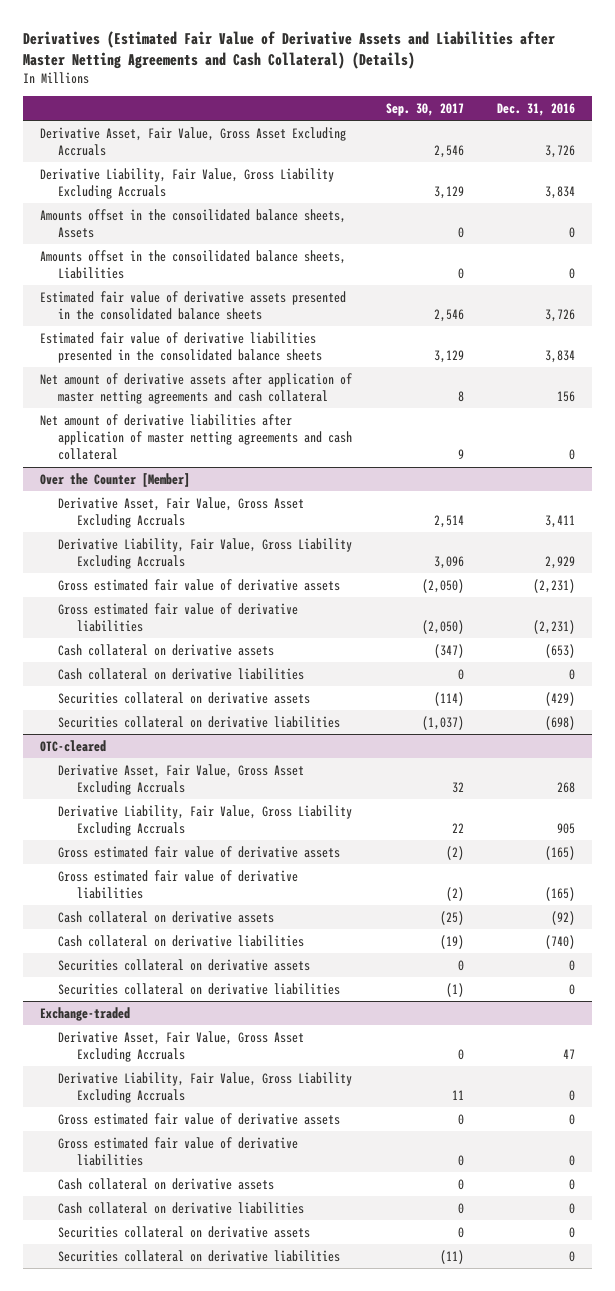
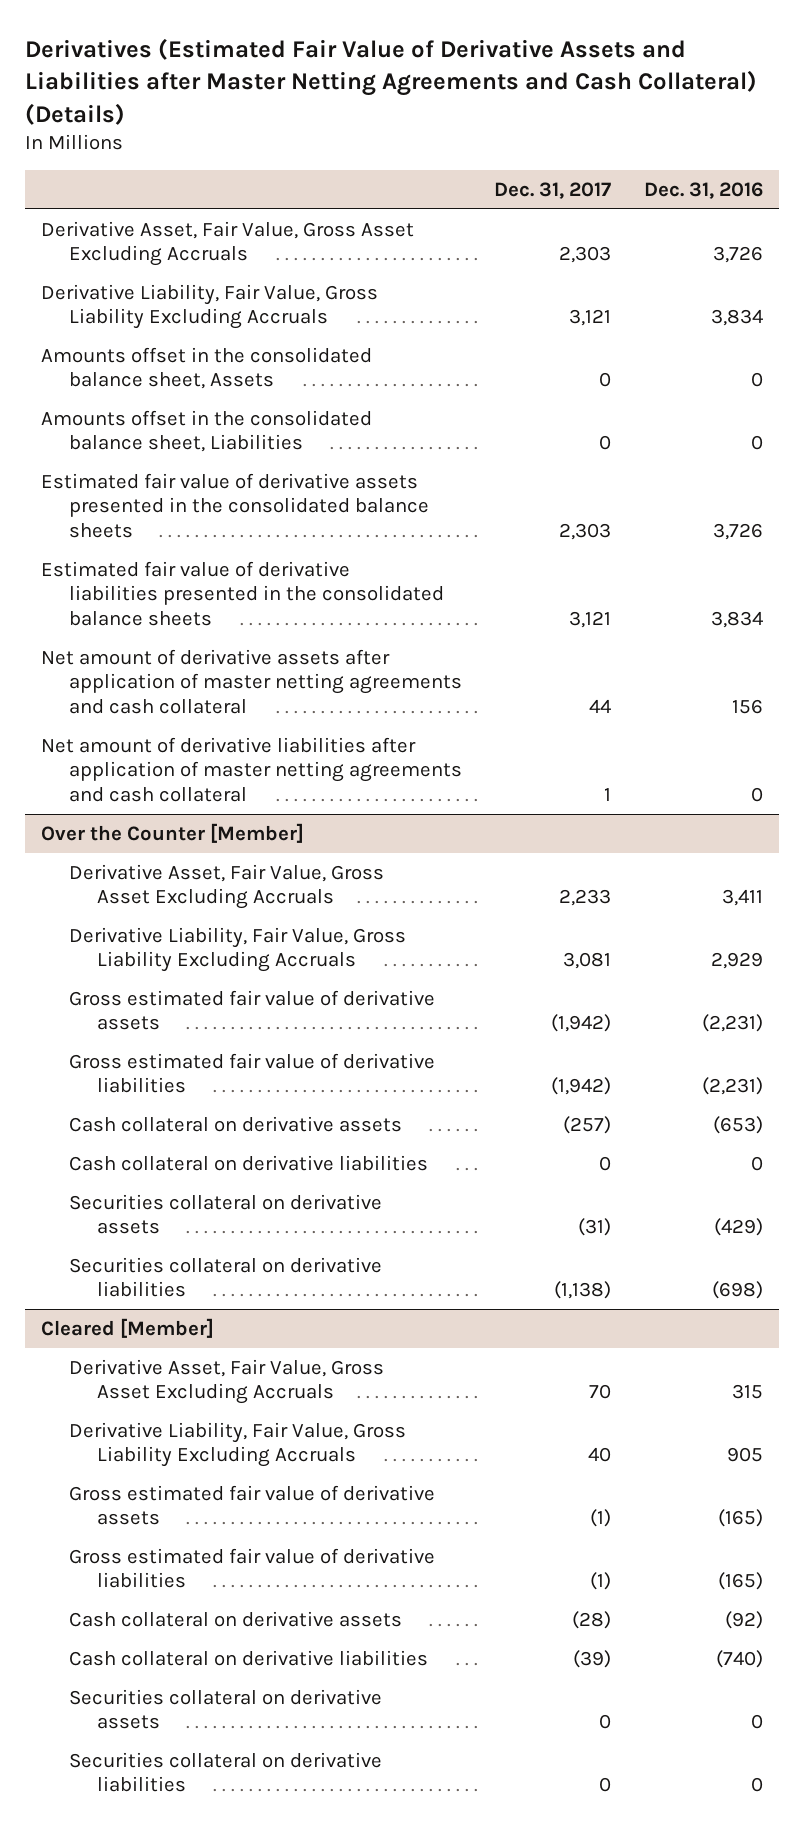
[385,103,464,117] Sep. 30, 2017 -> none
none -> [494,181,612,199] Dec. 31, 2017
[39,208,346,239] Amounts offset in the consoilidated balance sheets, Assets -> [41,346,373,390] Amounts offset in the consolidated balance sheet, Assets
[39,249,346,280] Amounts offset in the consoilidated balance sheets, Liabilities -> [41,409,373,453] Amounts offset in the consolidated balance sheet, Liabilities
[39,739,106,752] OTC-cleared -> [41,1317,215,1338] Cleared [Member]
[557,782,576,794] 268 -> [731,1384,763,1400] 315
[39,1006,130,1021] Exchange-traded -> none
[58,1030,305,1063] Derivative Asset, Fair Value, Gross Asset Excluding Accruals -> none
[58,1071,353,1104] Derivative Liability, Fair Value, Gross Liability Excluding Accruals -> none
[58,1112,341,1125] Gross estimated fair value of derivative assets -> none
[58,1136,299,1167] Gross estimated fair value of derivative liabilities -> none
[58,1177,275,1190] Cash collateral on derivative assets -> none
[58,1201,305,1214] Cash collateral on derivative liabilities -> none
[58,1225,311,1238] Securities collateral on derivative assets -> none
[58,1249,341,1262] Securities collateral on derivative liabilities -> none

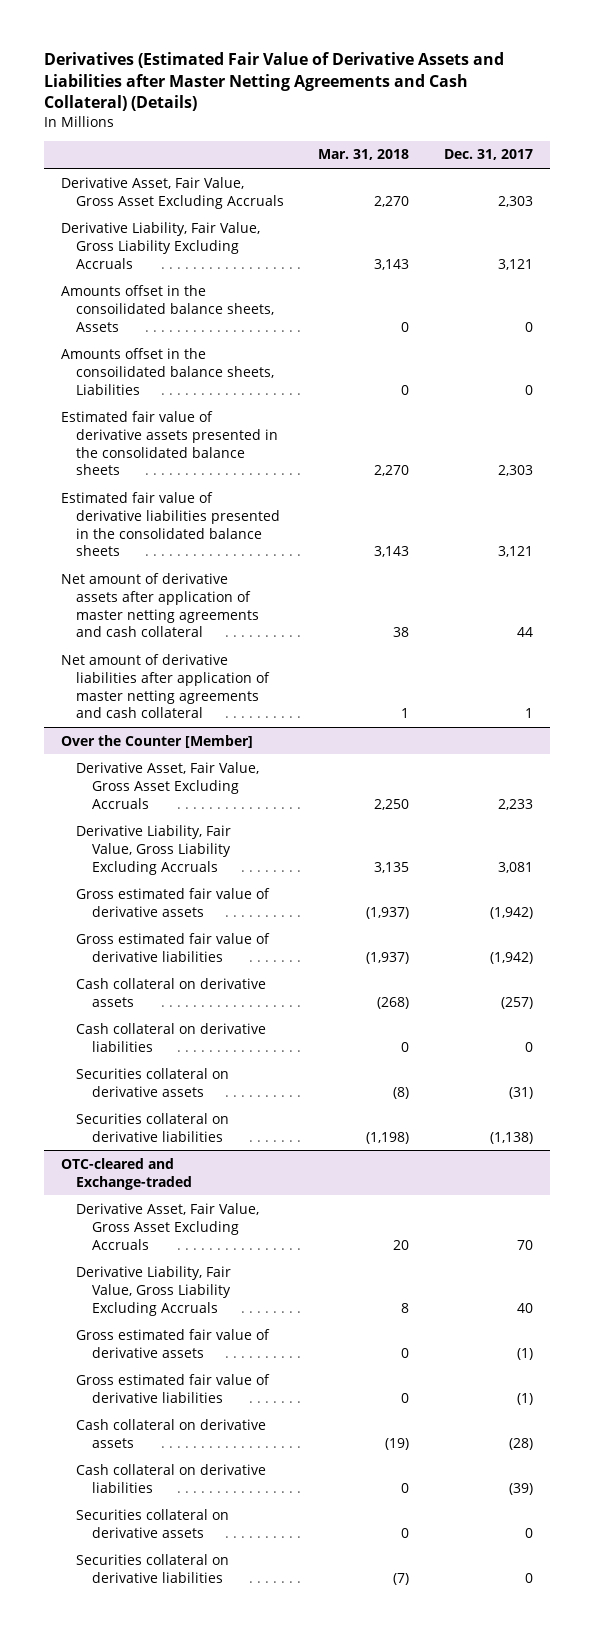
[643,181,763,199] Dec. 31, 2016 -> none
none -> [318,149,410,161] Mar. 31, 2018
[41,346,373,390] Amounts offset in the consolidated balance sheet, Assets -> [60,284,275,332] Amounts offset in the consoilidated balance sheets, Assets
[41,409,373,453] Amounts offset in the consolidated balance sheet, Liabilities -> [60,347,275,395] Amounts offset in the consoilidated balance sheets, Liabilities
[41,1317,215,1338] Cleared [Member] -> [60,1157,193,1190] OTC-cleared and Exchange-traded

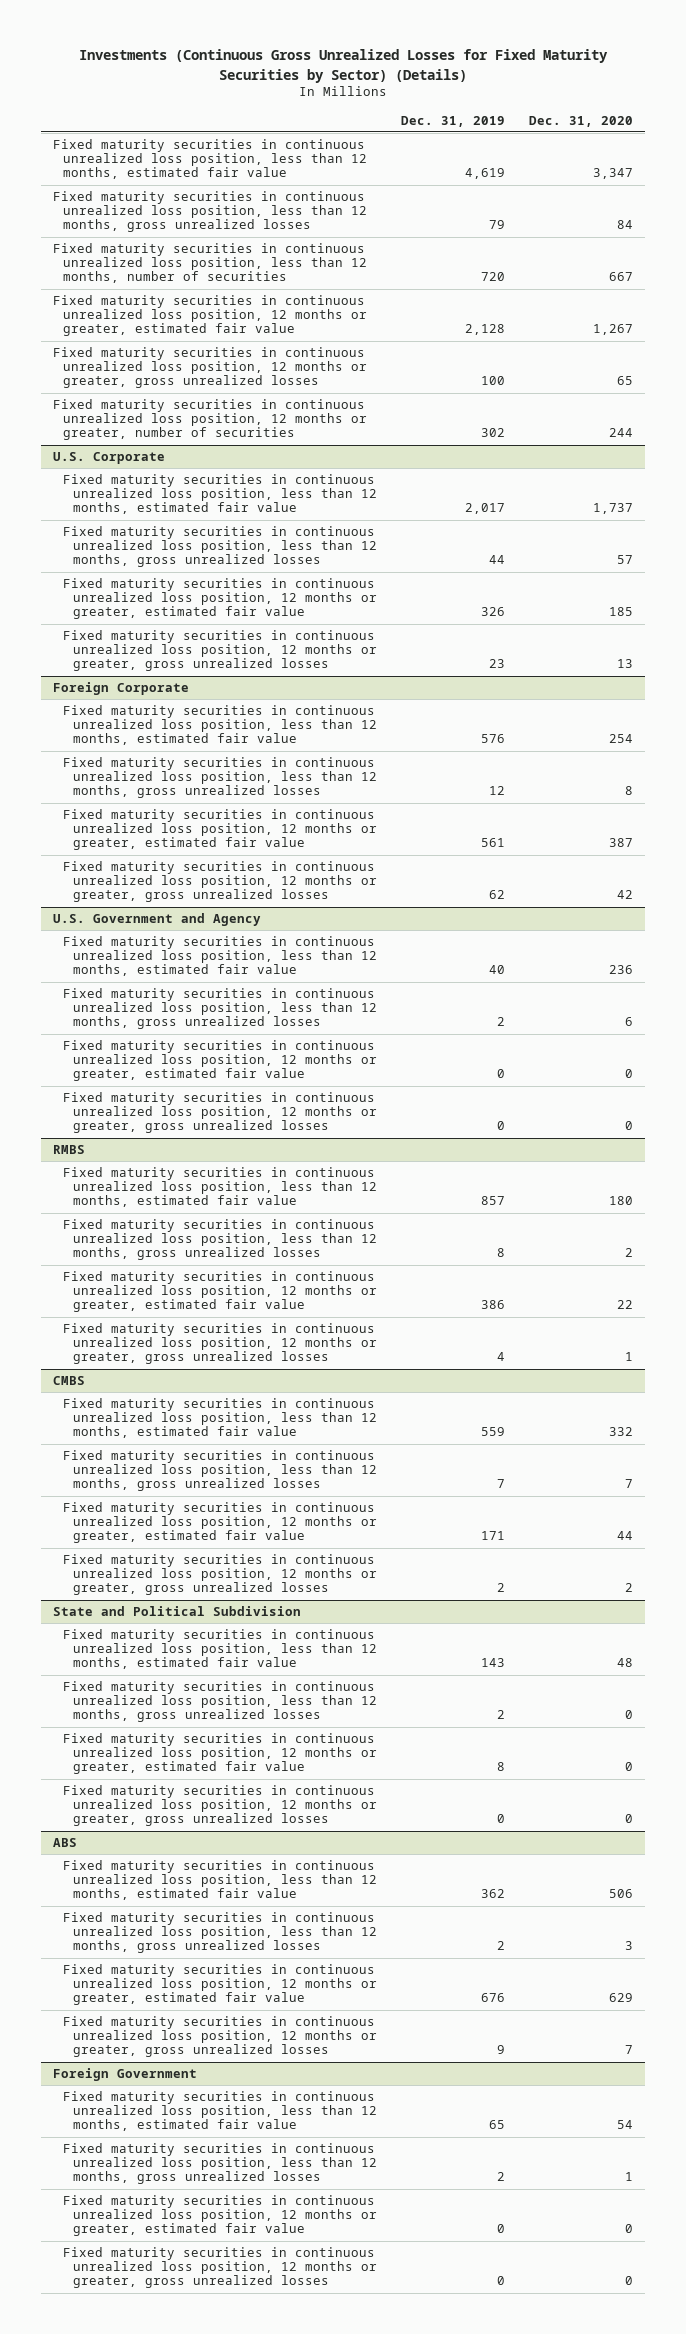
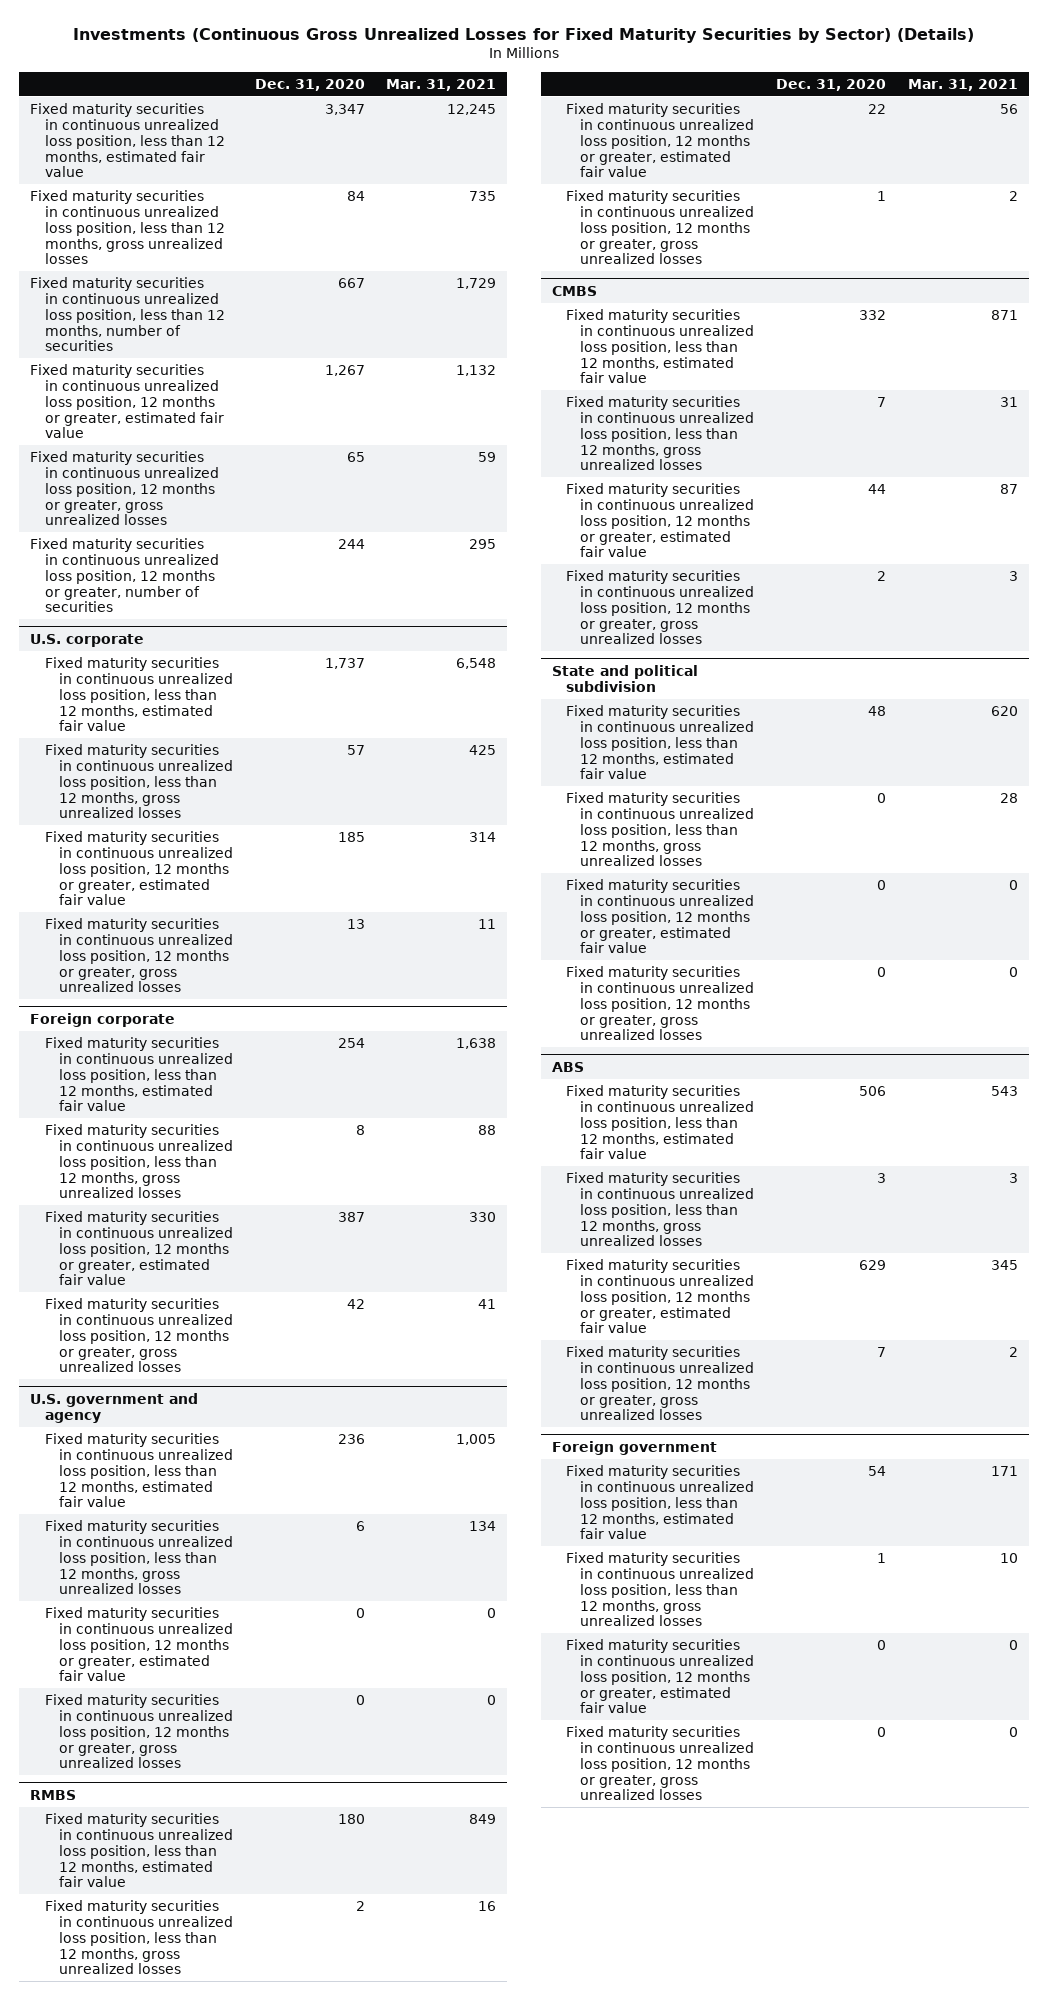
[400,115,505,127] Dec. 31, 2019 -> none
none -> [386,78,497,91] Mar. 31, 2021
[53,451,166,464] U.S. Corporate -> [30,633,145,647] U.S. corporate
[53,681,190,695] Foreign Corporate -> [30,1012,176,1027] Foreign corporate
[53,912,262,926] U.S. Government and Agency -> [30,1392,199,1423] U.S. government and agency
[53,1605,302,1616] State and Political Subdivision -> [551,664,698,692] State and political subdivision
[53,2067,198,2081] Foreign Government -> [551,1440,717,1455] Foreign government

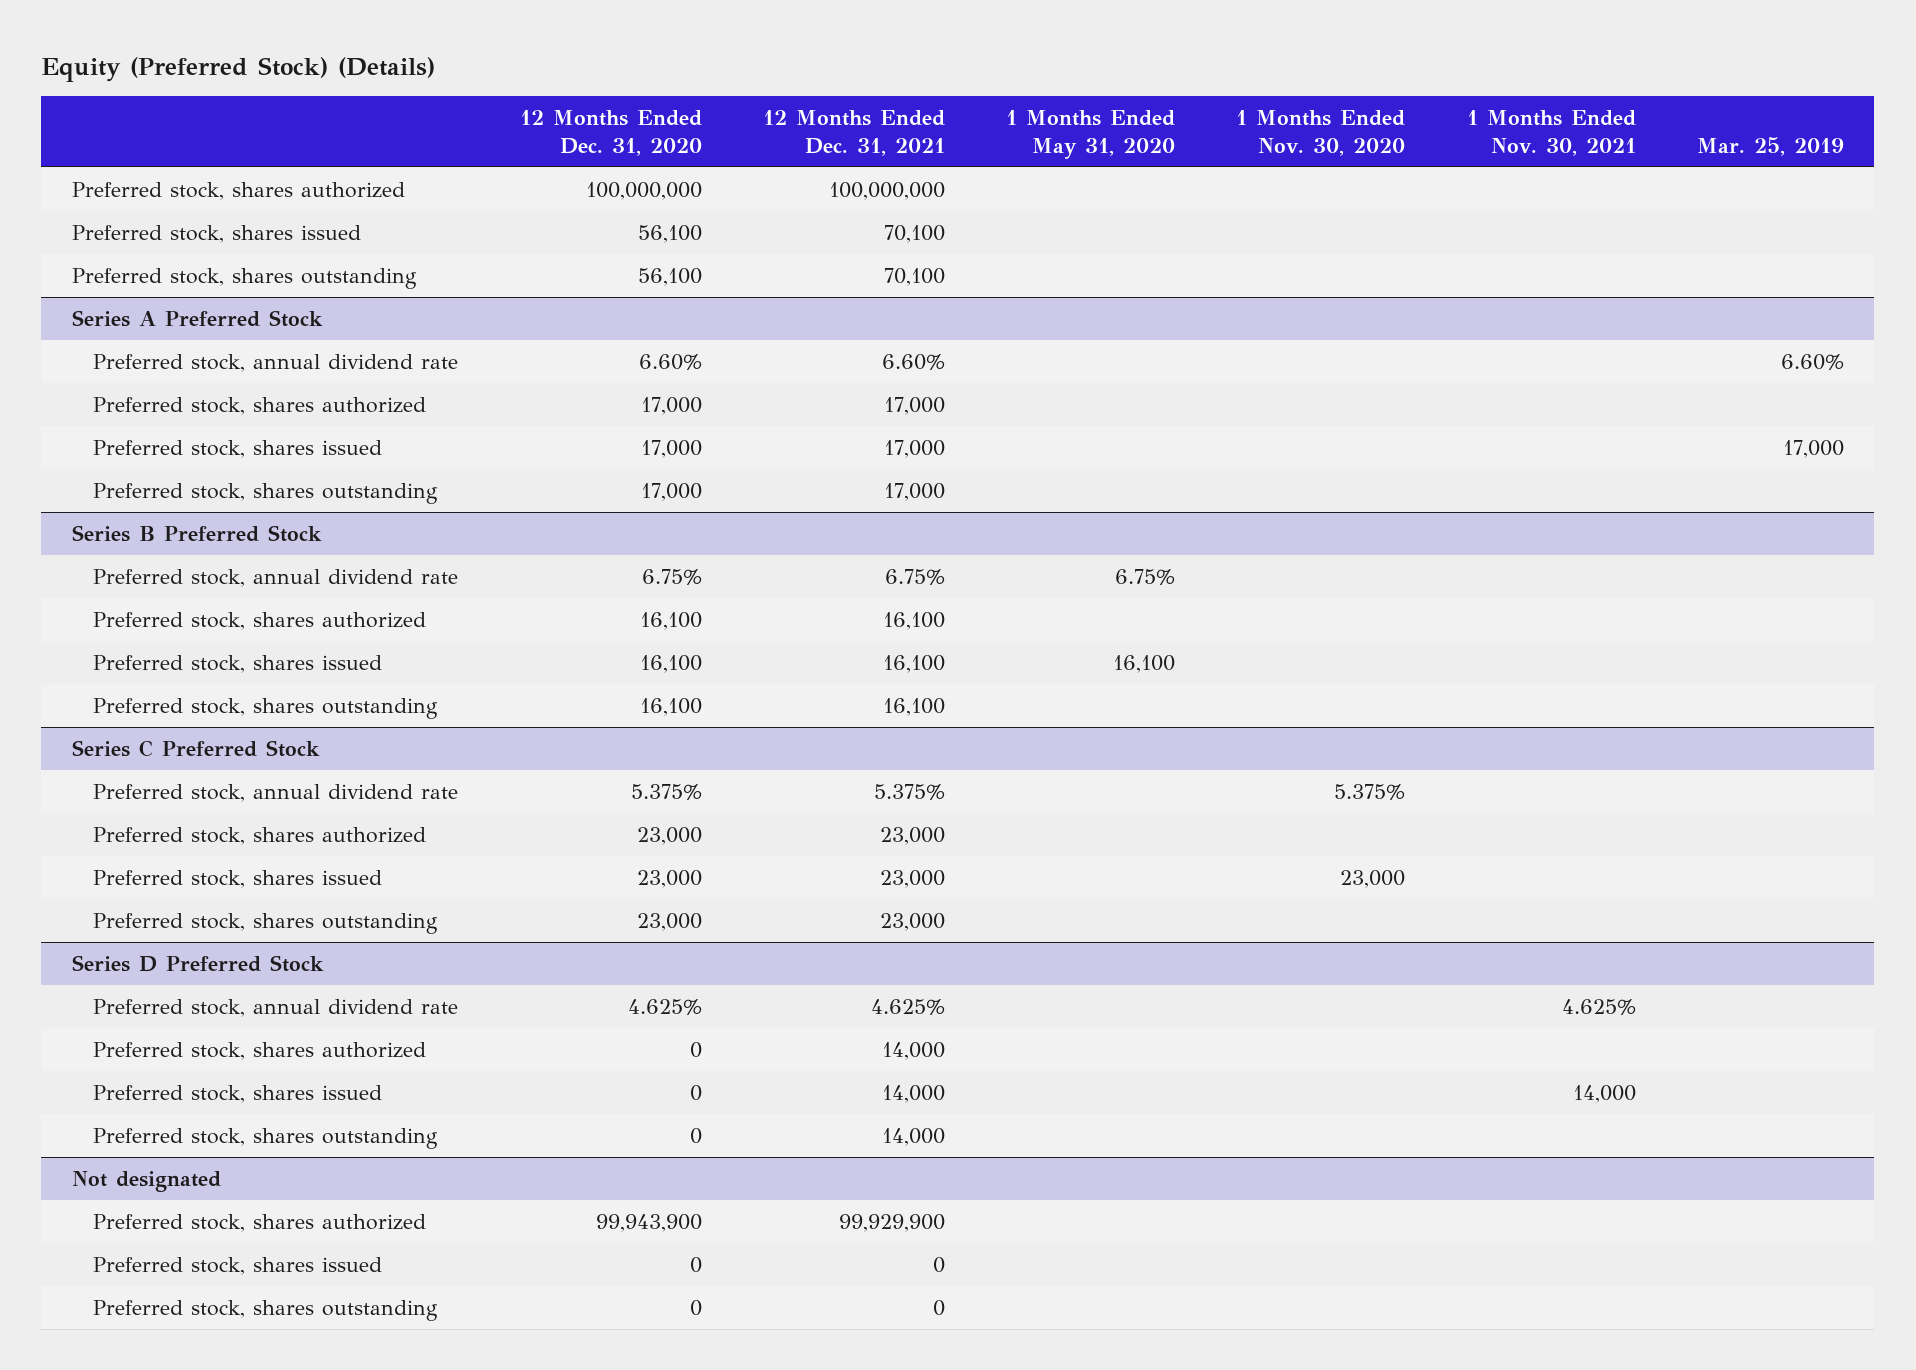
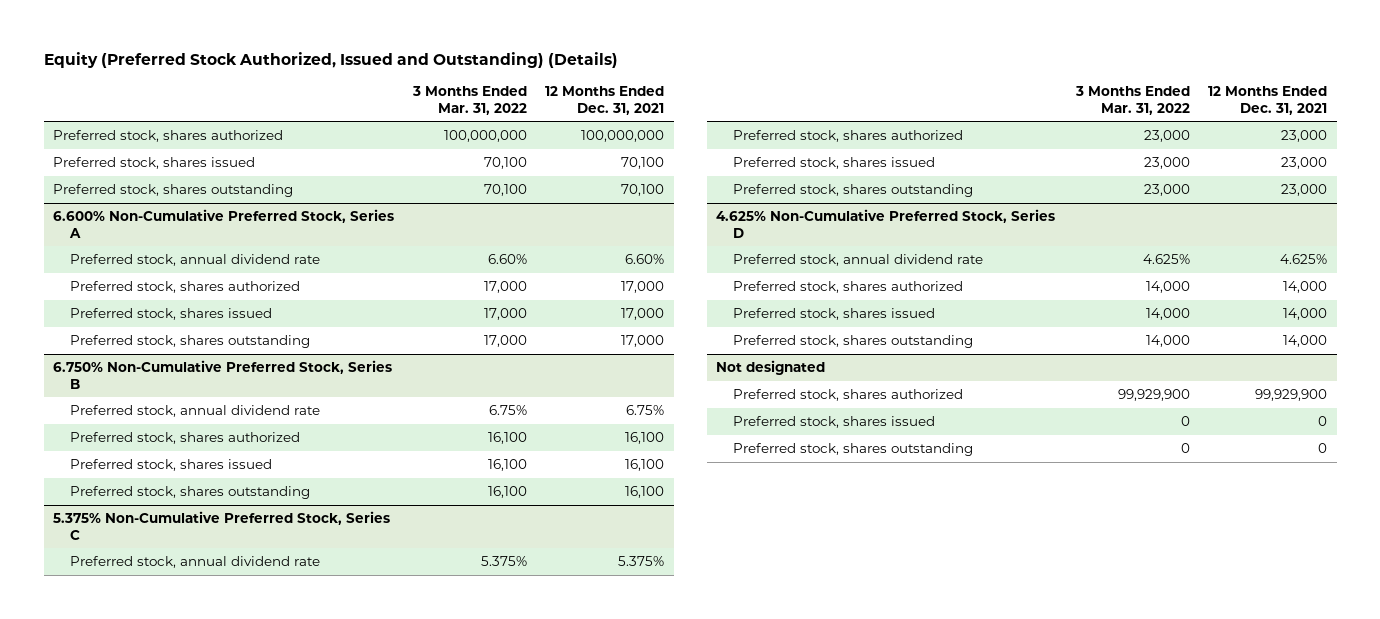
[41,56,436,82] Equity (Preferred Stock) (Details) -> [43,51,618,68] Equity (Preferred Stock Authorized, Issued and Outstanding) (Details)
[519,110,702,156] 12 Months Ended Dec. 31, 2020 -> none
[1006,110,1176,159] 1 Months Ended May 31, 2020 -> none
[1236,110,1406,156] 1 Months Ended Nov. 30, 2020 -> none
[1466,110,1636,156] 1 Months Ended Nov. 30, 2021 -> none
[1696,136,1844,156] Mar. 25, 2019 -> none
none -> [411,85,527,115] 3 Months Ended Mar. 31, 2022
[71,309,323,327] Series A Preferred Stock -> [53,209,395,238] 6.600% Non-Cumulative Preferred Stock, Series A
[71,524,322,542] Series B Preferred Stock -> [53,360,393,389] 6.750% Non-Cumulative Preferred Stock, Series B
[71,739,320,757] Series C Preferred Stock -> [53,511,391,540] 5.375% Non-Cumulative Preferred Stock, Series C
[71,954,324,972] Series D Preferred Stock -> [716,209,1056,238] 4.625% Non-Cumulative Preferred Stock, Series D

